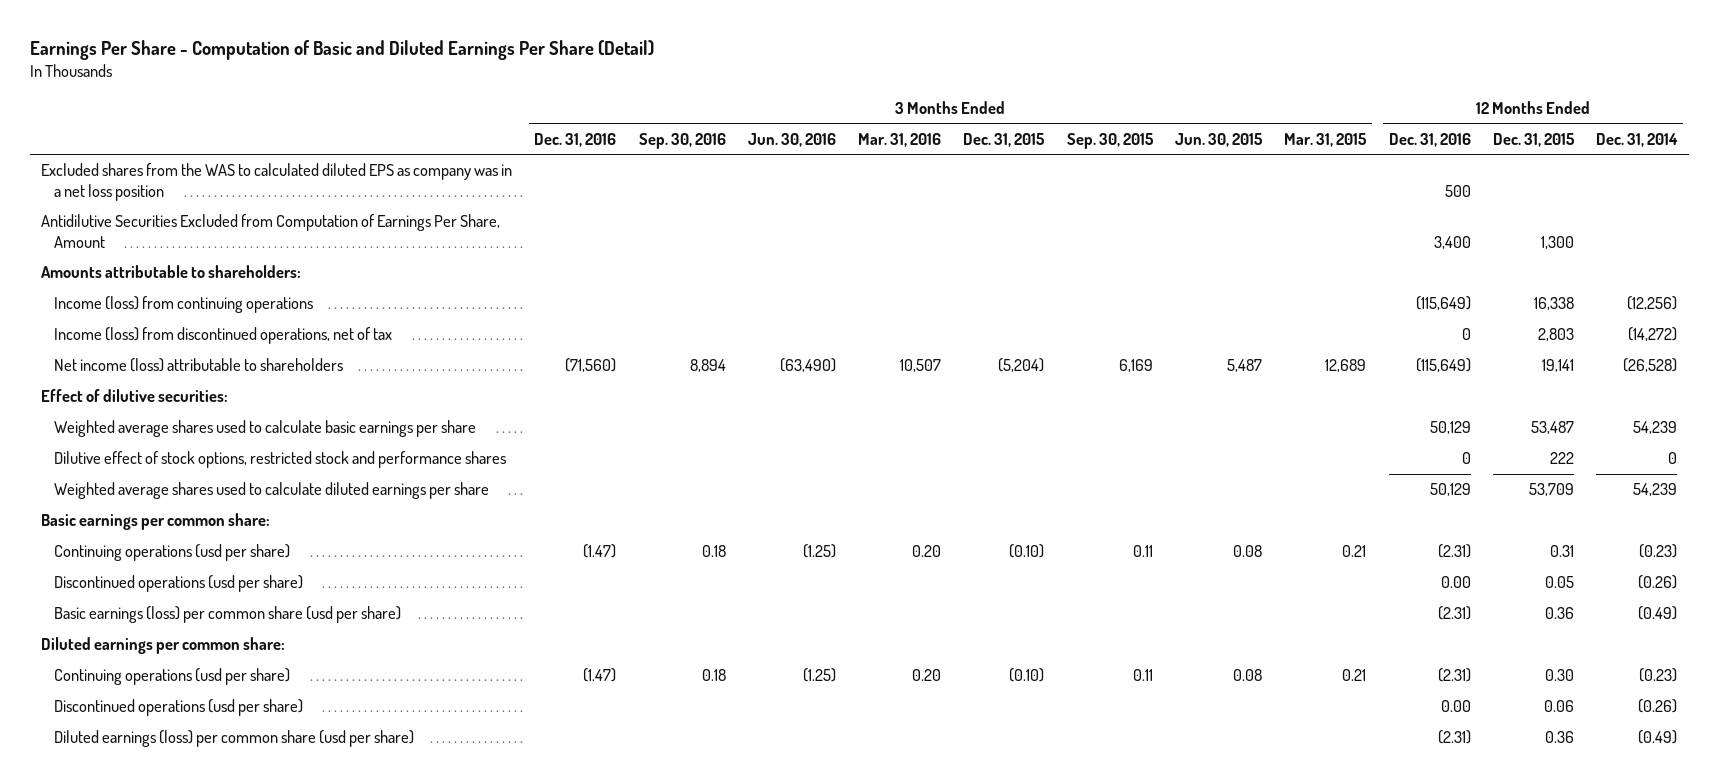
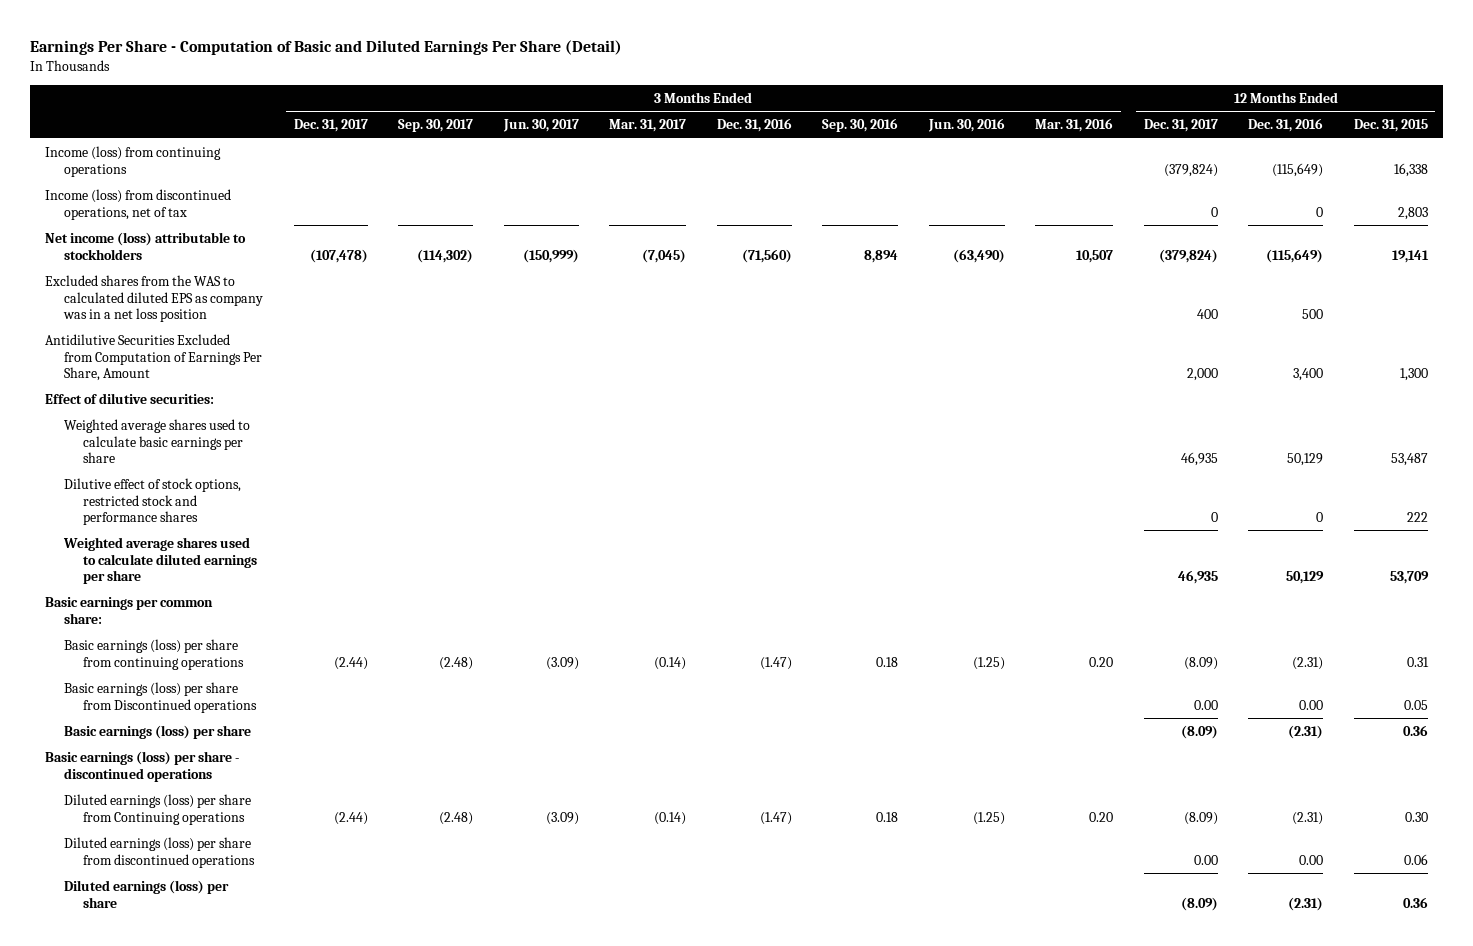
[963,132,1046,147] Dec. 31, 2015 -> none
[1066,132,1154,149] Sep. 30, 2015 -> none
[1175,132,1264,147] Jun. 30, 2015 -> none
[1284,132,1368,147] Mar. 31, 2015 -> none
[1596,132,1679,147] Dec. 31, 2014 -> none
none -> [293,119,368,133] Dec. 31, 2017
none -> [398,119,474,133] Sep. 30, 2017
none -> [502,119,579,133] Jun. 30, 2017
none -> [609,119,687,133] Mar. 31, 2017
none -> [1143,119,1218,133] Dec. 31, 2017
[40,265,301,279] Amounts attributable to shareholders: -> none
[54,358,344,373] Net income (loss) attributable to shareholders -> [45,231,247,260] Net income (loss) attributable to stockholders
[40,163,512,201] Excluded shares from the WAS to calculated diluted EPS as company was in a net loss position -> [45,274,264,323] Excluded shares from the WAS to calculated diluted EPS as company was in a net loss position
[40,214,500,248] Antidilutive Securities Excluded from Computation of Earnings Per Share, Amount -> [45,333,263,382] Antidilutive Securities Excluded from Computation of Earnings Per Share, Amount
[54,544,291,562] Continuing operations (usd per share) -> [64,638,244,670] Basic earnings (loss) per share from continuing operations
[54,575,304,593] Discontinued operations (usd per share) -> [64,681,257,713] Basic earnings (loss) per share from Discontinued operations
[54,606,402,624] Basic earnings (loss) per common share (usd per share) -> [64,724,252,739] Basic earnings (loss) per share
[40,637,285,655] Diluted earnings per common share: -> [45,750,240,782] Basic earnings (loss) per share - discontinued operations
[54,668,291,686] Continuing operations (usd per share) -> [64,793,252,825] Diluted earnings (loss) per share from Continuing operations
[54,699,304,717] Discontinued operations (usd per share) -> [64,836,255,868] Diluted earnings (loss) per share from discontinued operations
[54,730,415,748] Diluted earnings (loss) per common share (usd per share) -> [64,879,230,908] Diluted earnings (loss) per share

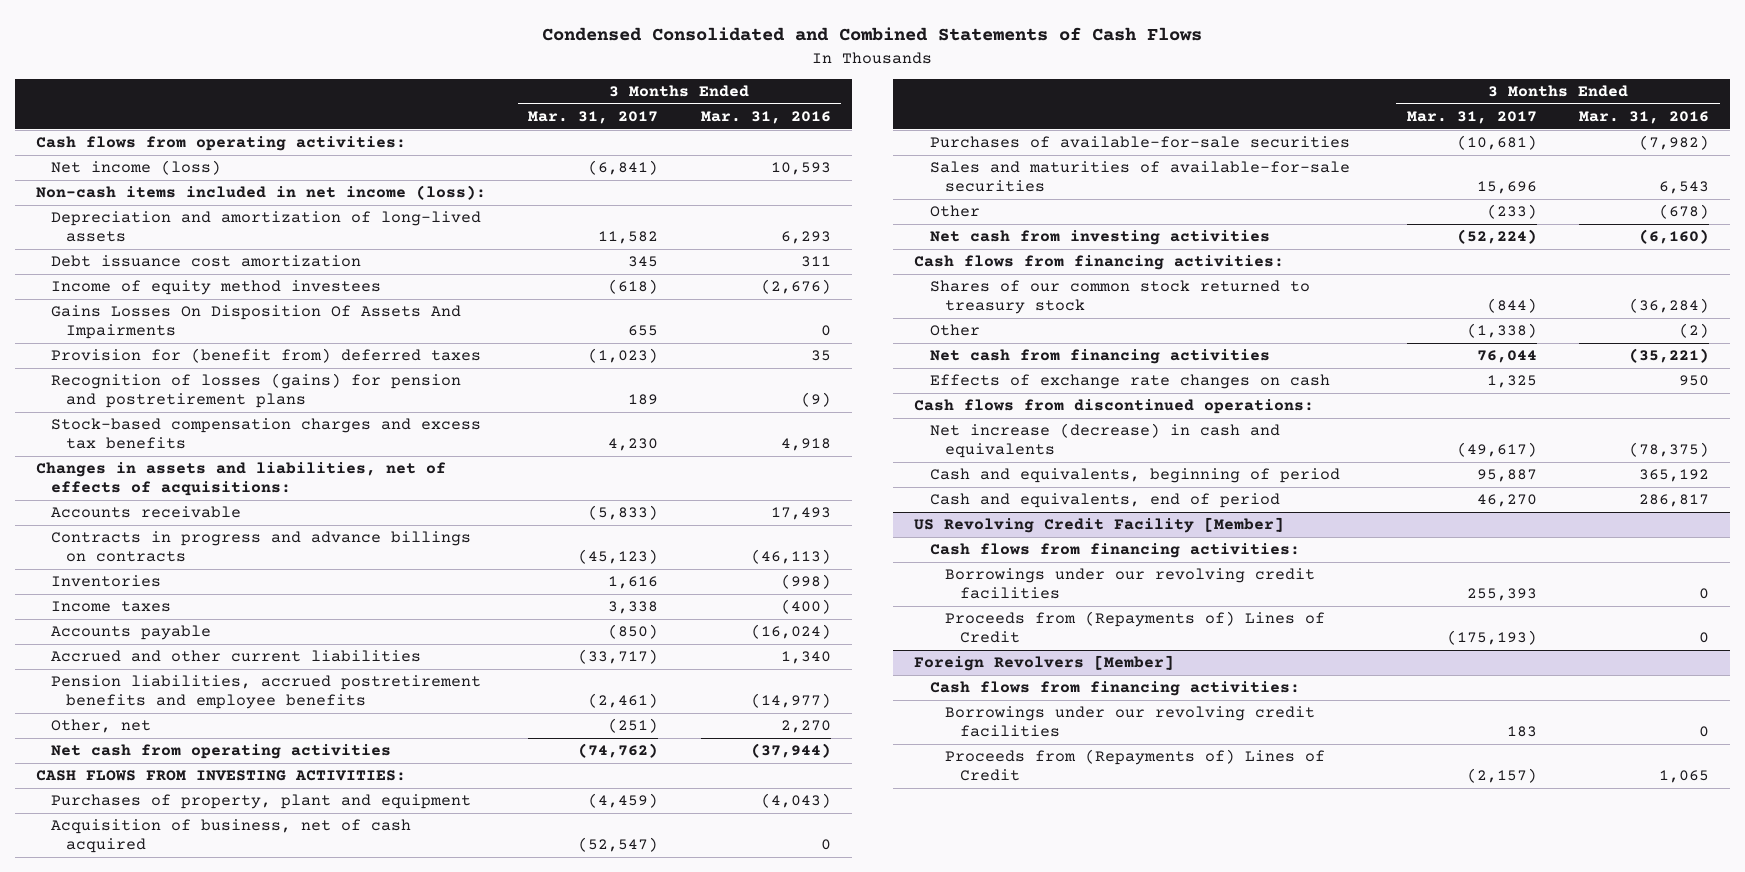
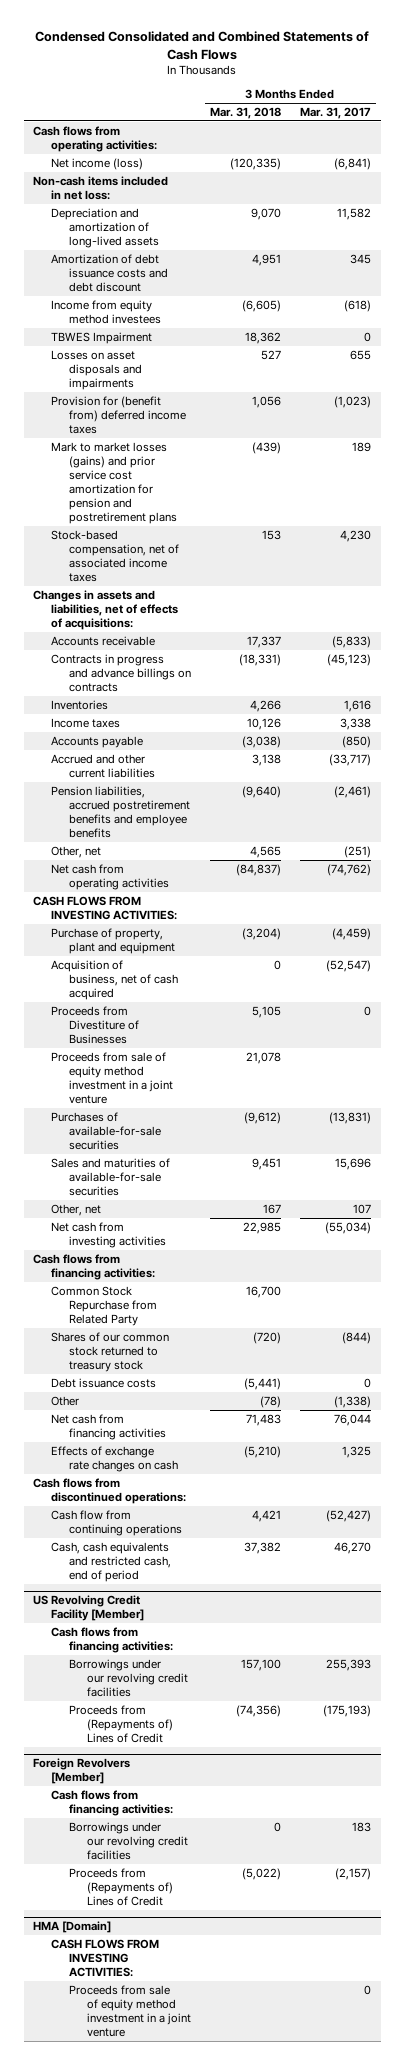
[700,111,831,125] Mar. 31, 2016 -> none
none -> [209,106,281,119] Mar. 31, 2018
[35,185,486,201] Non-cash items included in net income (loss): -> [33,175,169,200] Non-cash items included in net loss:
[51,255,362,268] Debt issuance cost amortization -> [51,253,168,292] Amortization of debt issuance costs and debt discount
[51,280,382,296] Income of equity method investees -> [51,299,161,324] Income from equity method investees
none -> [51,331,153,344] TBWES Impairment
[51,305,462,340] Gains Losses On Disposition Of Assets And Impairments -> [51,349,142,390] Losses on asset disposals and impairments
[51,348,482,364] Provision for (benefit from) deferred taxes -> [51,395,186,434] Provision for (benefit from) deferred income taxes
[51,373,462,409] Recognition of losses (gains) for pension and postretirement plans -> [51,441,177,524] Mark to market losses (gains) and prior service cost amortization for pension and postretirement plans
[51,418,482,450] Stock-based compensation charges and excess tax benefits -> [51,529,179,582] Stock-based compensation, net of associated income taxes
[51,794,472,810] Purchases of property, plant and equipment -> [51,927,175,954] Purchase of property, plant and equipment
none -> [51,1005,139,1044] Proceeds from Divestiture of Businesses
none -> [51,1051,173,1104] Proceeds from sale of equity method investment in a joint venture
[1456,135,1537,151] (10,681) -> [328,1111,371,1124] (13,831)
[929,205,980,218] Other -> [51,1203,102,1216] Other, net
[1486,204,1537,220] (233) -> [352,1203,371,1214] 107
[1456,229,1537,245] (52,224) -> [324,1221,371,1234] (55,034)
none -> [51,1285,157,1326] Common Stock Repurchase from Related Party
none -> [51,1377,157,1388] Debt issuance costs
[929,423,1280,459] Net increase (decrease) in cash and equivalents -> none
[929,493,1280,509] Cash and equivalents, end of period -> none
none -> [51,1509,182,1536] Cash flow from continuing operations
[929,468,1340,484] Cash and equivalents, beginning of period -> [51,1541,171,1582] Cash, cash equivalents and restricted cash, end of period
[1476,469,1537,483] 95,887 -> [333,1541,371,1554] 46,270
none -> [33,1920,112,1933] HMA [Domain]
none -> [51,1938,160,1977] CASH FLOWS FROM INVESTING ACTIVITIES:
none -> [68,1984,191,2037] Proceeds from sale of equity method investment in a joint venture

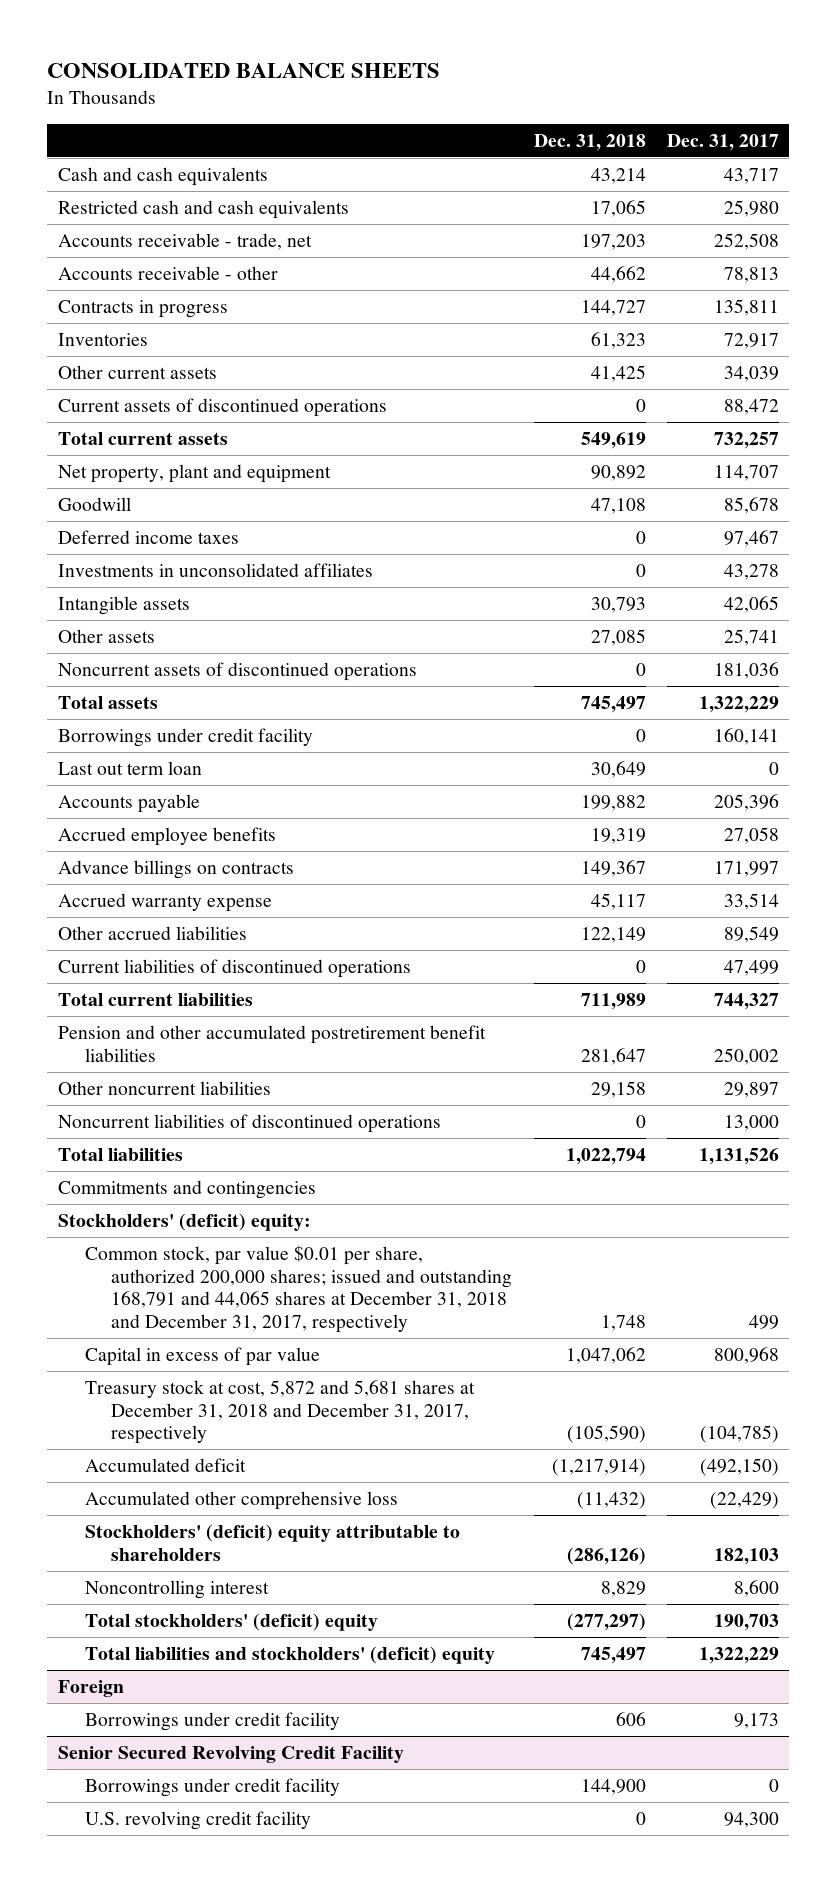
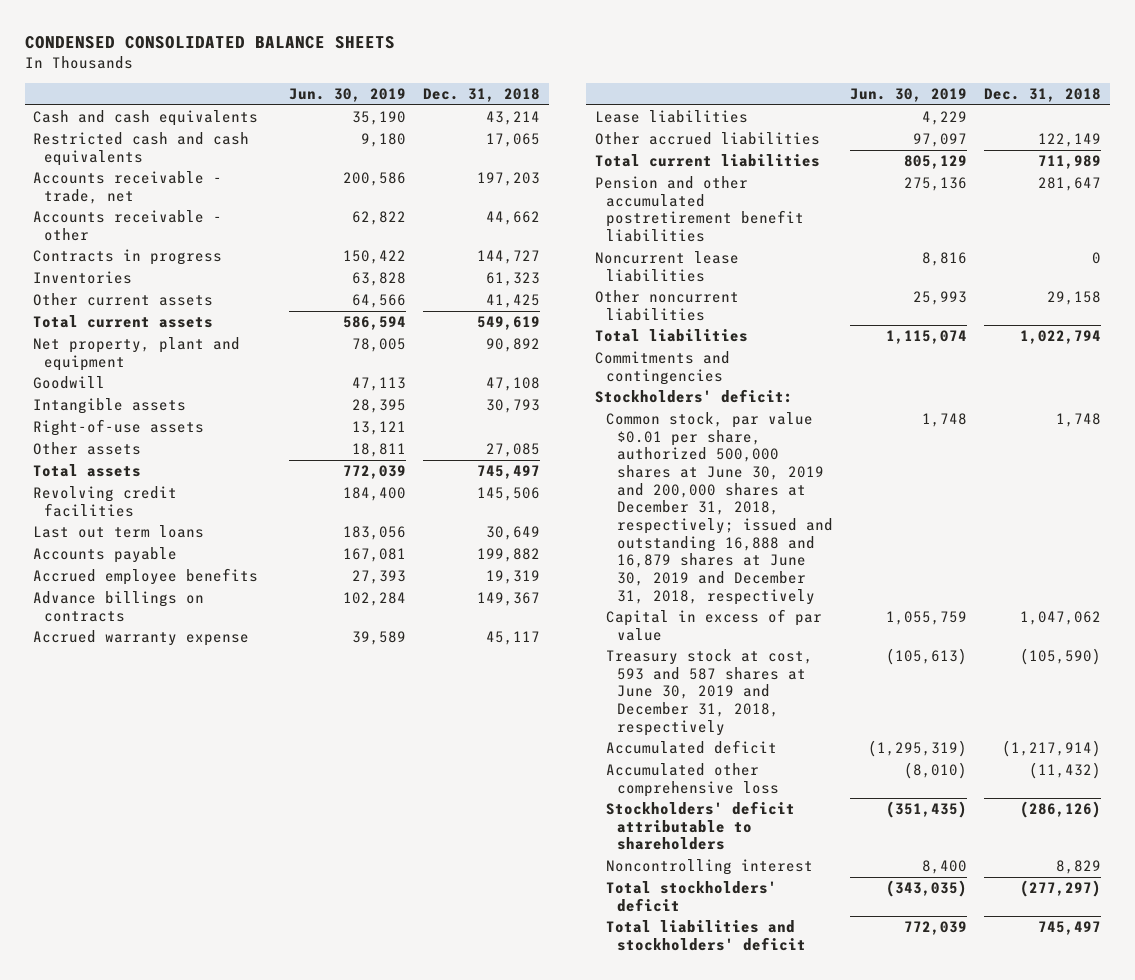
[47,62,441,78] CONSOLIDATED BALANCE SHEETS -> [24,35,395,49] CONDENSED CONSOLIDATED BALANCE SHEETS
[666,133,779,151] Dec. 31, 2017 -> none
none -> [288,87,406,102] Jun. 30, 2019
[57,398,387,418] Current assets of discontinued operations -> none
[57,530,239,545] Deferred income taxes -> none
[57,563,373,578] Investments in unconsolidated affiliates -> none
none -> [33,419,205,437] Right-of-use assets
[57,662,417,682] Noncurrent assets of discontinued operations -> none
[57,728,313,748] Borrowings under credit facility -> none
none -> [33,486,178,517] Revolving credit facilities
[57,761,202,776] Last out term loan -> [33,525,205,539] Last out term loans
none -> [594,110,748,124] Lease liabilities
[57,959,411,979] Current liabilities of discontinued operations -> none
none -> [594,251,739,282] Noncurrent lease liabilities
[57,1114,441,1134] Noncurrent liabilities of discontinued operations -> none
[57,1213,311,1232] Stockholders' (deficit) equity: -> [594,389,793,404] Stockholders' deficit:
[84,1245,513,1333] Common stock, par value $0.01 per share, authorized 200,000 shares; issued and outstanding 168,791 and 44,065 shares at December 31, 2018 and December 31, 2017, respectively -> [605,412,833,605] Common stock, par value $0.01 per share, authorized 500,000 shares at June 30, 2019 and 200,000 shares at December 31, 2018, respectively; issued and outstanding 16,888 and 16,879 shares at June 30, 2019 and December 31, 2018, respectively
[84,1380,475,1445] Treasury stock at cost, 5,872 and 5,681 shares at December 31, 2018 and December 31, 2017, respectively -> [605,649,813,736] Treasury stock at cost, 593 and 587 shares at June 30, 2019 and December 31, 2018, respectively
[84,1524,460,1561] Stockholders' (deficit) equity attributable to shareholders -> [605,801,795,851] Stockholders' deficit attributable to shareholders
[57,1680,124,1698] Foreign -> none
[84,1712,340,1732] Borrowings under credit facility -> none
[57,1746,404,1764] Senior Secured Revolving Credit Facility -> none
[84,1778,340,1798] Borrowings under credit facility -> none
[84,1811,311,1831] U.S. revolving credit facility -> none
[84,1613,378,1632] Total stockholders' (deficit) equity -> [605,881,777,912] Total stockholders' deficit
[84,1646,495,1665] Total liabilities and stockholders' (deficit) equity -> [605,920,806,951] Total liabilities and stockholders' deficit

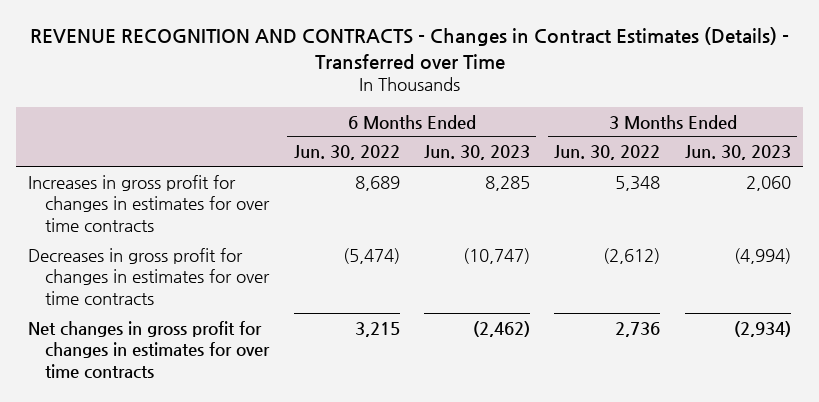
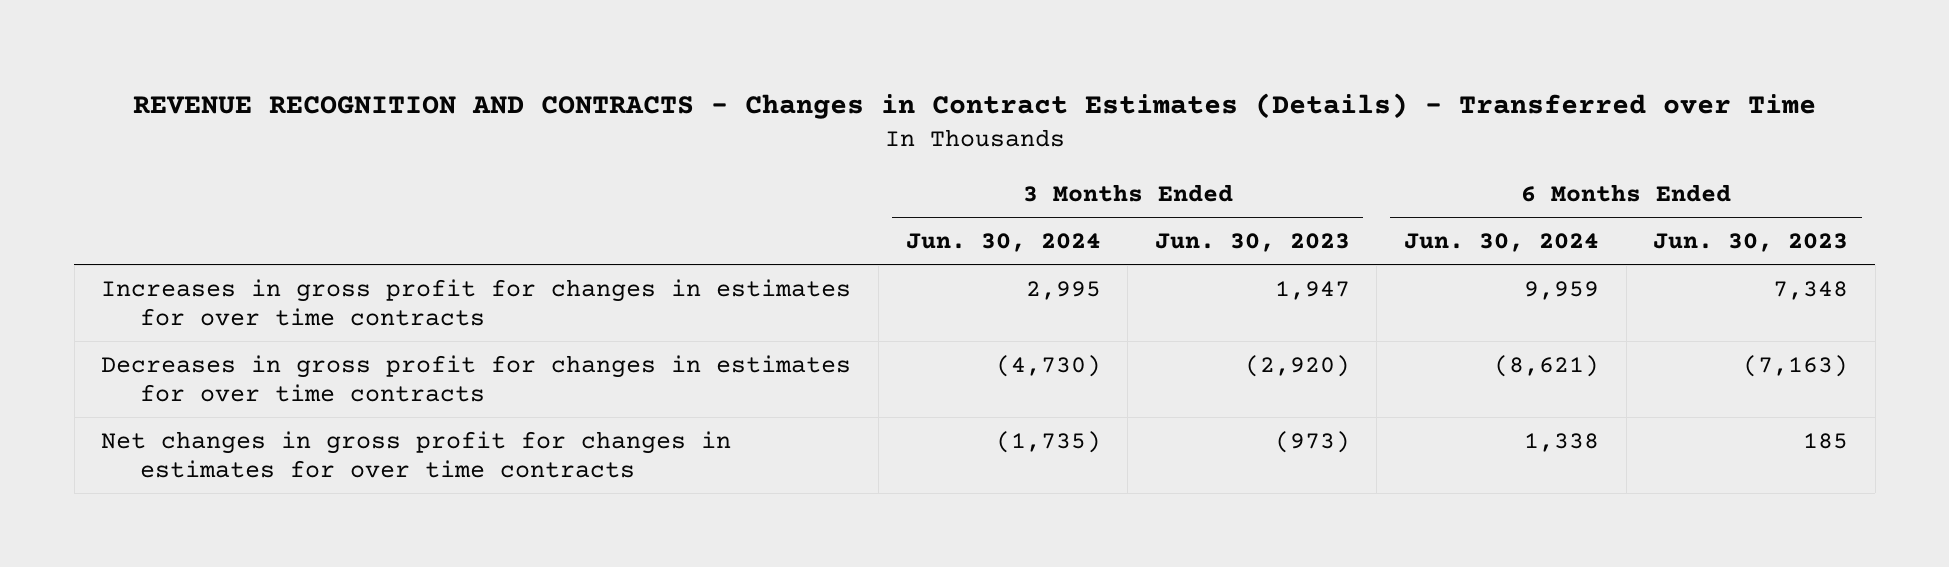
[293,145,400,161] Jun. 30, 2022 -> none
[554,145,661,161] Jun. 30, 2022 -> none
none -> [905,233,1101,253] Jun. 30, 2024
none -> [1403,233,1599,253] Jun. 30, 2024
[484,175,530,191] 8,285 -> [1773,280,1849,300] 7,348
[745,175,791,191] 2,060 -> [1274,280,1350,300] 1,947
[462,247,530,264] (10,747) -> [1743,354,1849,377] (7,163)
[733,247,791,264] (4,994) -> [1244,354,1350,377] (2,920)
[472,320,530,337] (2,462) -> [1803,432,1849,449] 185
[733,320,791,337] (2,934) -> [1274,430,1350,453] (973)

